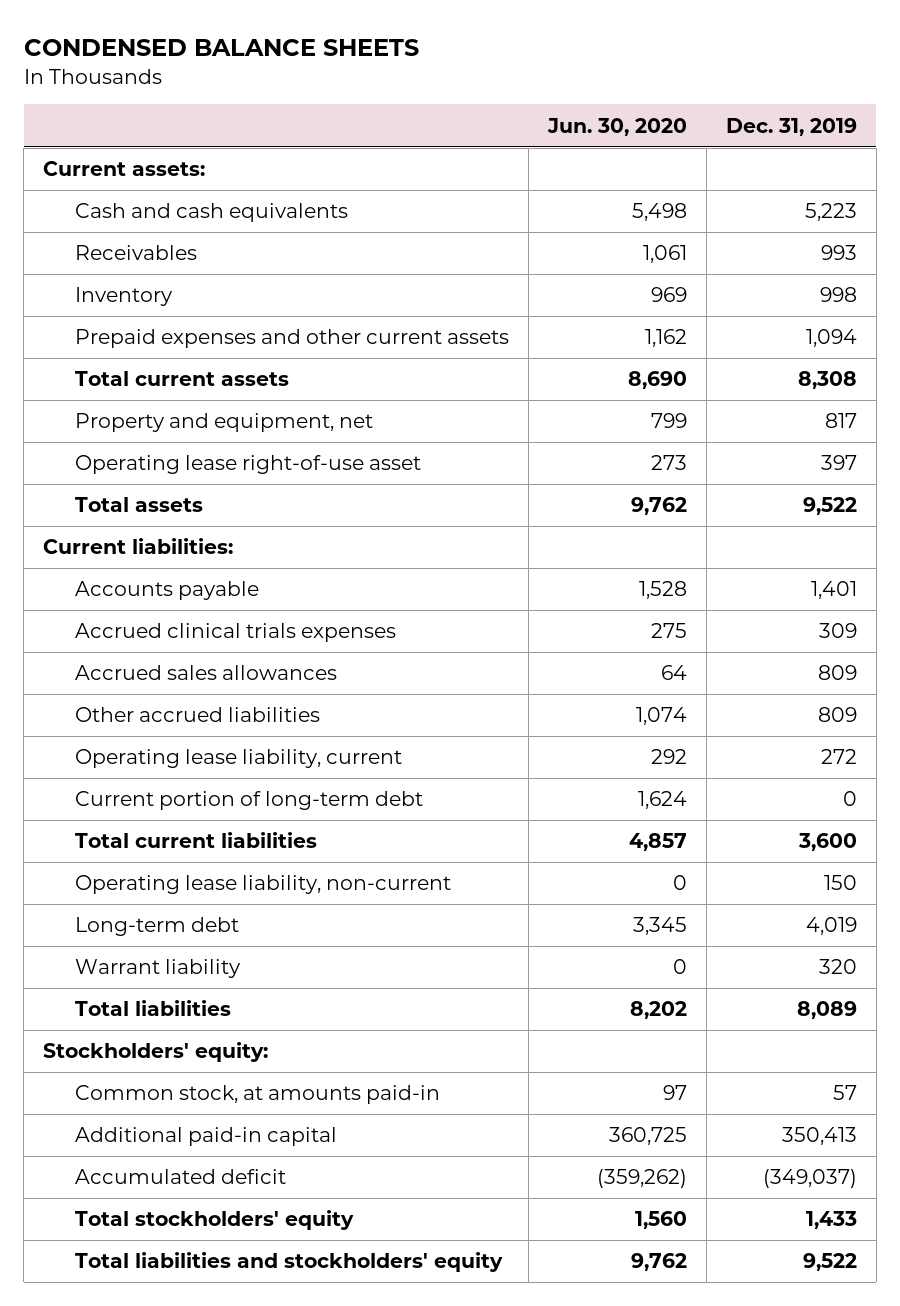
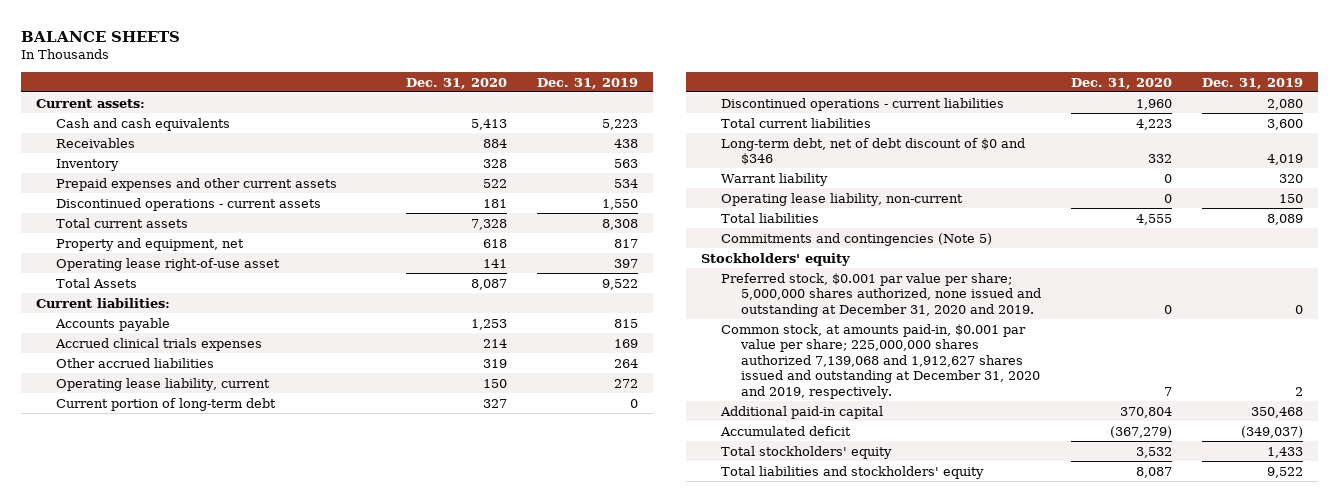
[23,38,419,56] CONDENSED BALANCE SHEETS -> [21,30,181,42] BALANCE SHEETS
[547,117,688,136] Jun. 30, 2020 -> none
none -> [406,77,508,89] Dec. 31, 2020
[821,245,858,261] 993 -> [614,138,639,148] 438
[820,287,858,303] 998 -> [614,158,639,168] 563
[806,329,858,348] 1,094 -> [614,178,639,188] 534
none -> [56,197,322,211] Discontinued operations - current assets
[75,497,204,513] Total assets -> [56,277,138,288] Total Assets
[75,665,338,681] Accrued sales allowances -> none
[811,581,858,600] 1,401 -> [614,318,639,328] 815
[819,623,858,639] 309 -> [614,338,639,348] 169
[818,707,858,723] 809 -> [614,358,639,368] 264
none -> [720,97,1004,111] Discontinued operations - current liabilities
[75,917,240,937] Long-term debt -> [720,137,1025,166] Long-term debt, net of debt discount of $0 and $346
[75,875,452,895] Operating lease liability, non-current -> [720,192,963,206] Operating lease liability, non-current
none -> [720,232,992,246] Commitments and contingencies (Note 5)
[43,1042,269,1063] Stockholders' equity: -> [700,252,850,266] Stockholders' equity
none -> [720,272,1041,317] Preferred stock, $0.001 par value per share; 5,000,000 shares authorized, none issued and outstanding at December 31, 2020 and 2019.
[75,1085,441,1105] Common stock, at amounts paid-in -> [720,323,1040,399] Common stock, at amounts paid-in, $0.001 par value per share; 225,000,000 shares authorized 7,139,068 and 1,912,627 shares issued and outstanding at December 31, 2020 and 2019, respectively.
[833,1085,858,1101] 57 -> [1294,386,1303,396] 2
[782,1127,858,1146] 350,413 -> [1250,406,1303,418] 350,468

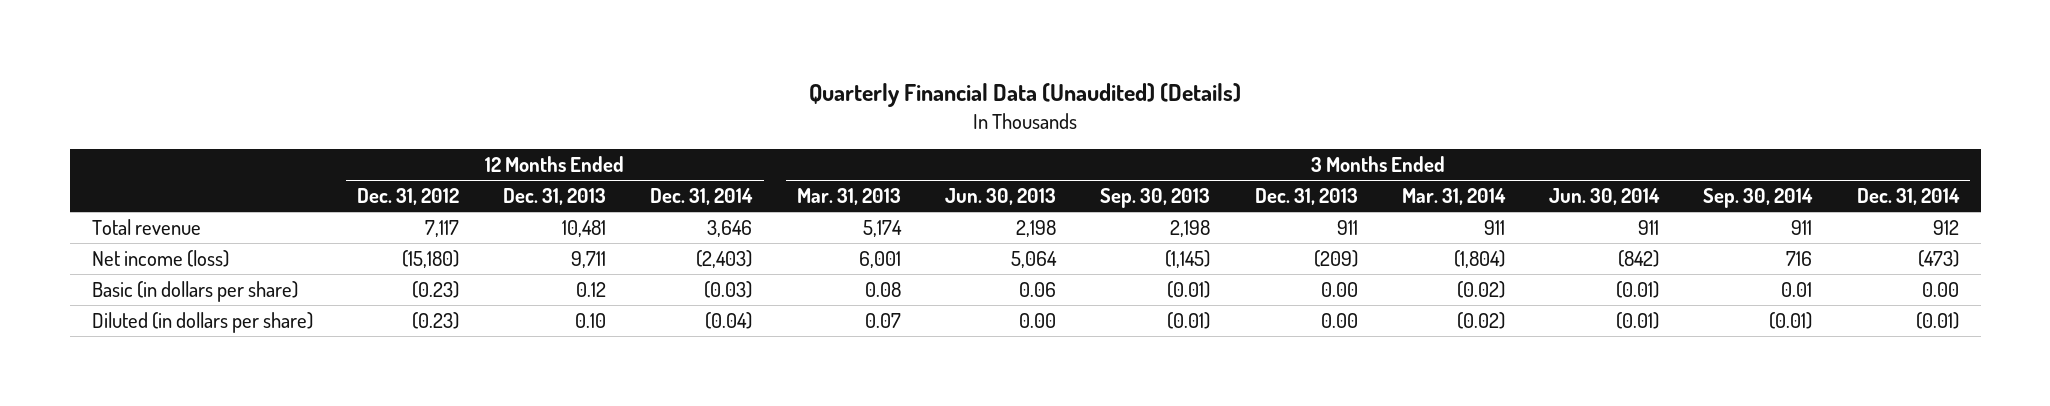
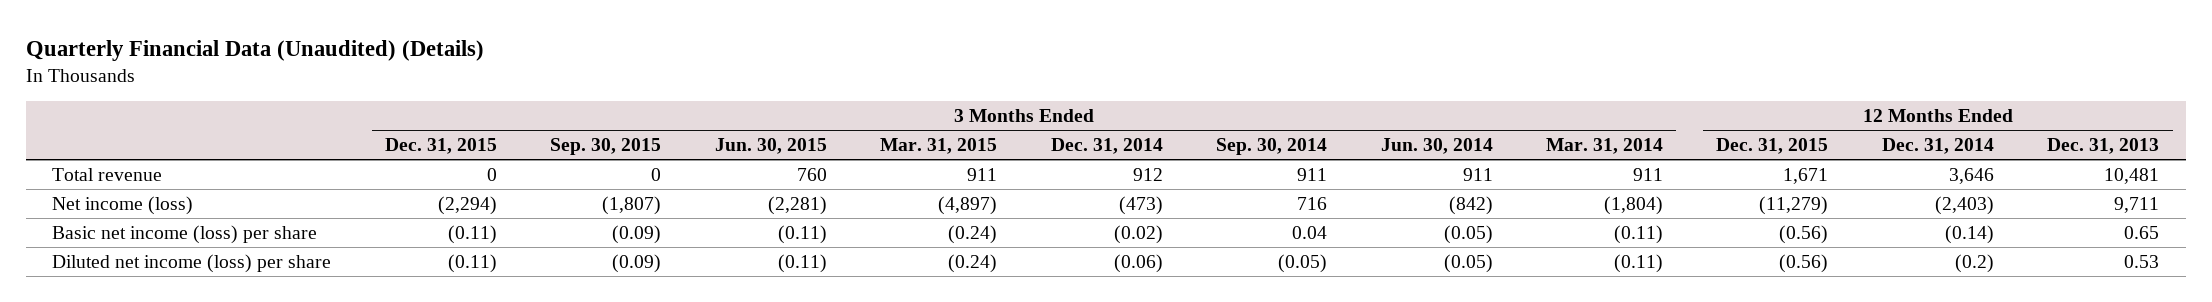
[356,188,459,206] Dec. 31, 2012 -> none
[796,188,901,206] Mar. 31, 2013 -> none
[944,188,1056,206] Jun. 30, 2013 -> none
[1100,188,1211,209] Sep. 30, 2013 -> none
[1254,188,1358,206] Dec. 31, 2013 -> none
none -> [384,138,497,155] Dec. 31, 2015
none -> [550,138,662,156] Sep. 30, 2015
none -> [714,138,827,155] Jun. 30, 2015
none -> [880,138,998,155] Mar. 31, 2015
none -> [1716,138,1829,155] Dec. 31, 2015
[91,280,298,302] Basic (in dollars per share) -> [52,224,318,244] Basic net income (loss) per share
[576,281,607,297] 0.12 -> [2124,225,2160,239] 0.65
[704,280,753,298] (0.03) -> [1944,224,1994,244] (0.14)
[1456,280,1505,298] (0.02) -> [1613,224,1663,244] (0.11)
[1616,280,1660,298] (0.01) -> [1443,224,1493,244] (0.05)
[1781,281,1813,297] 0.01 -> [1292,225,1328,239] 0.04
[1921,281,1959,297] 0.00 -> [1113,224,1163,244] (0.02)
[91,311,313,333] Diluted (in dollars per share) -> [52,253,332,273] Diluted net income (loss) per share
[575,312,607,328] 0.10 -> [2124,254,2160,268] 0.53
[705,311,753,329] (0.04) -> [1954,253,1994,273] (0.2)
[1456,311,1505,329] (0.02) -> [1613,253,1663,273] (0.11)
[1616,311,1660,329] (0.01) -> [1443,253,1493,273] (0.05)
[1769,311,1813,329] (0.01) -> [1278,253,1328,273] (0.05)
[1915,311,1959,329] (0.01) -> [1113,253,1163,273] (0.06)

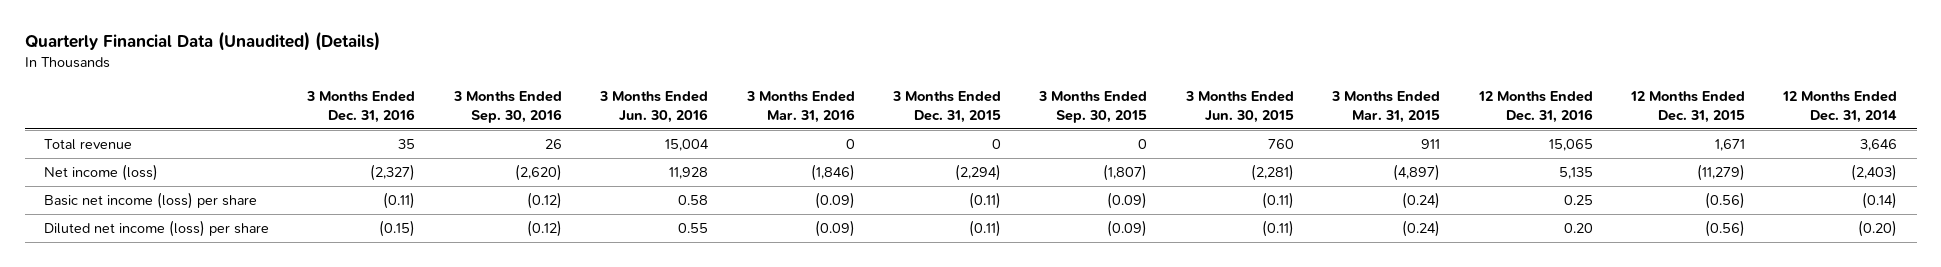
[1050,138,1163,155] Dec. 31, 2014 -> none
[1216,138,1328,156] Sep. 30, 2014 -> none
[1380,138,1493,155] Jun. 30, 2014 -> none
[1545,138,1663,155] Mar. 31, 2014 -> none
[2047,138,2160,155] Dec. 31, 2013 -> none
none -> [306,90,416,123] 3 Months Ended Dec. 31, 2016
none -> [452,90,562,123] 3 Months Ended Sep. 30, 2016
none -> [599,90,709,123] 3 Months Ended Jun. 30, 2016
none -> [745,90,855,123] 3 Months Ended Mar. 31, 2016
none -> [1477,90,1593,123] 12 Months Ended Dec. 31, 2016
[1954,253,1994,273] (0.2) -> [1858,219,1898,237] (0.20)

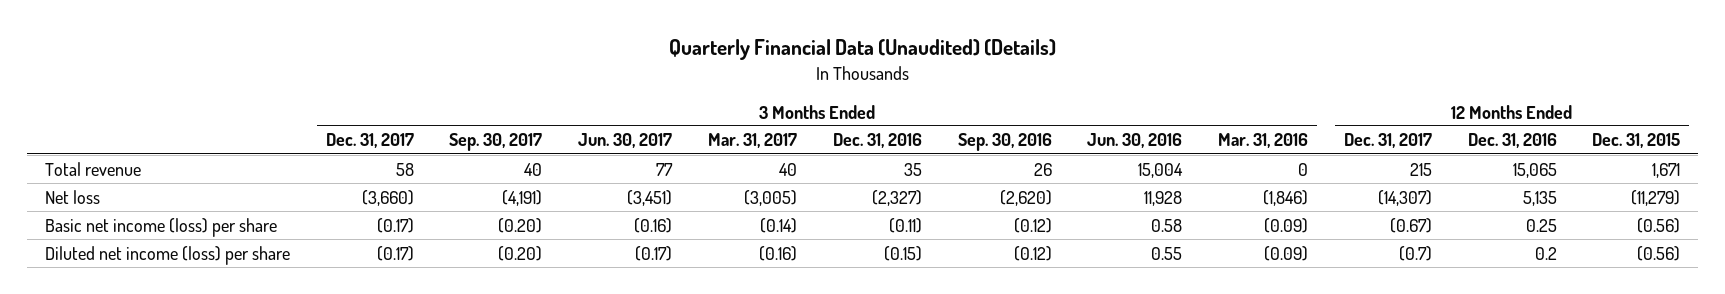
[891,90,1001,123] 3 Months Ended Dec. 31, 2015 -> none
[1038,90,1148,123] 3 Months Ended Sep. 30, 2015 -> none
[1184,90,1294,123] 3 Months Ended Jun. 30, 2015 -> none
[1331,90,1441,123] 3 Months Ended Mar. 31, 2015 -> none
[1782,90,1898,123] 12 Months Ended Dec. 31, 2014 -> none
none -> [325,133,414,149] Dec. 31, 2017
none -> [449,133,543,152] Sep. 30, 2017
none -> [578,133,673,149] Jun. 30, 2017
none -> [707,133,797,149] Mar. 31, 2017
none -> [1343,133,1432,149] Dec. 31, 2017
[43,163,158,181] Net income (loss) -> [44,189,100,204] Net loss
[1563,222,1593,233] 0.20 -> [1534,246,1557,260] 0.2

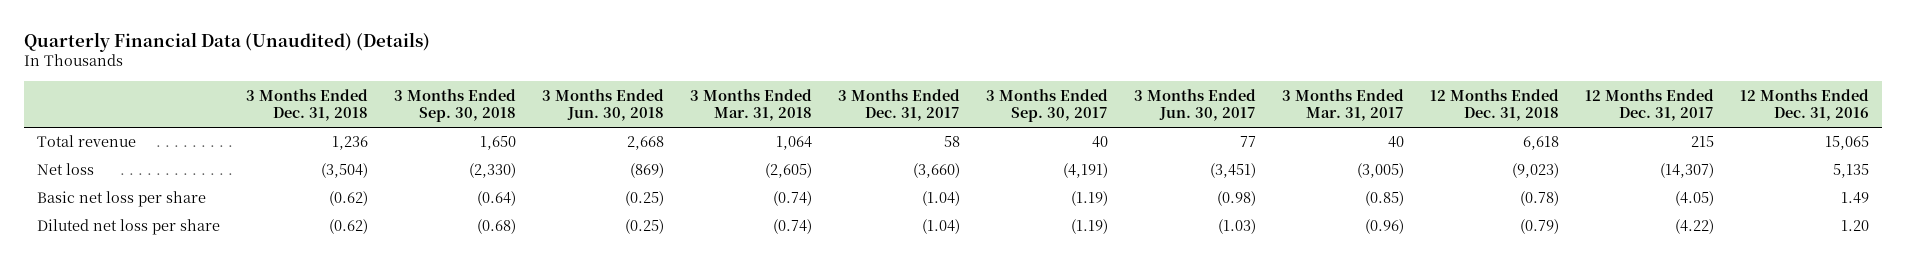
[832,133,922,149] Dec. 31, 2016 -> none
[957,133,1052,152] Sep. 30, 2016 -> none
[1087,133,1183,149] Jun. 30, 2016 -> none
[1218,133,1309,149] Mar. 31, 2016 -> none
[1592,133,1681,149] Dec. 31, 2015 -> none
none -> [245,88,368,122] 3 Months Ended Dec. 31, 2018
none -> [394,88,517,123] 3 Months Ended Sep. 30, 2018
none -> [542,88,665,122] 3 Months Ended Jun. 30, 2018
none -> [690,88,813,122] 3 Months Ended Mar. 31, 2018
none -> [1430,88,1560,122] 12 Months Ended Dec. 31, 2018
[44,217,277,237] Basic net income (loss) per share -> [36,191,206,208] Basic net loss per share
[376,217,414,233] (0.17) -> [922,191,961,207] (1.04)
[498,217,543,233] (0.20) -> [1071,191,1109,207] (1.19)
[634,217,673,233] (0.16) -> [1217,191,1257,207] (0.98)
[759,217,797,233] (0.14) -> [1365,191,1405,207] (0.85)
[1389,217,1432,233] (0.67) -> [1675,191,1715,207] (4.05)
[1525,218,1557,232] 0.25 -> [1841,192,1870,205] 1.49
[44,245,290,265] Diluted net income (loss) per share -> [36,219,220,236] Diluted net loss per share
[376,245,414,261] (0.17) -> [922,219,961,235] (1.04)
[498,245,543,261] (0.20) -> [1071,219,1109,235] (1.19)
[635,245,673,261] (0.17) -> [1218,219,1257,235] (1.03)
[758,245,797,261] (0.16) -> [1365,219,1405,235] (0.96)
[1398,245,1432,261] (0.7) -> [1675,219,1715,235] (4.22)
[1534,246,1557,260] 0.2 -> [1841,220,1870,232] 1.20

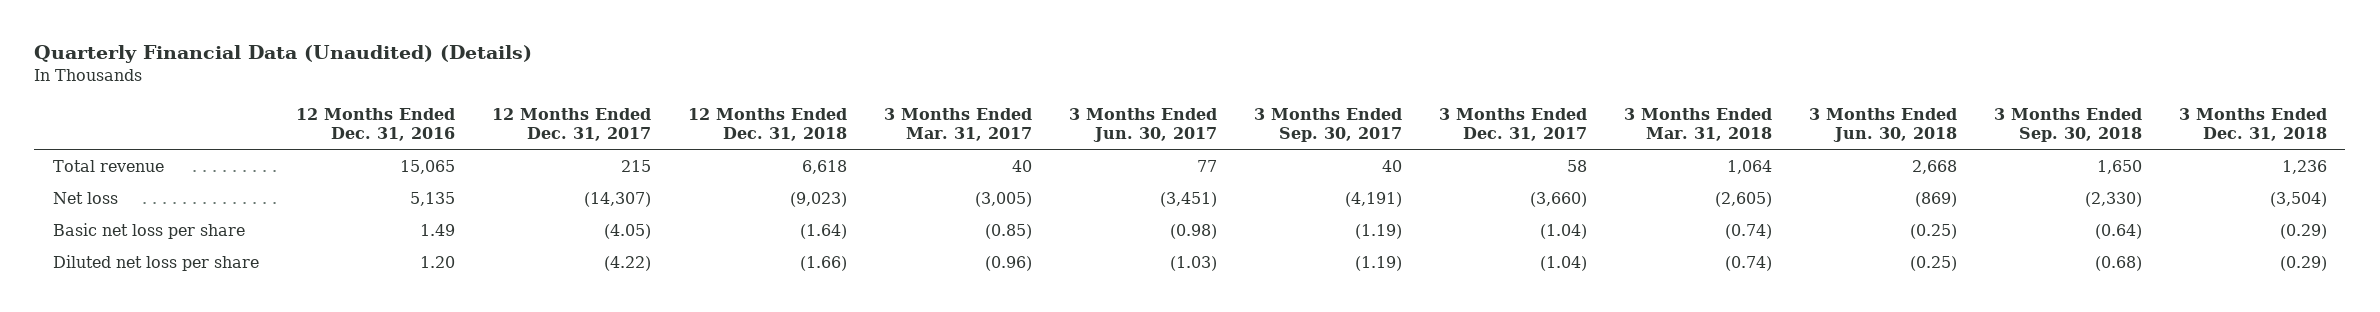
[328,191,368,207] (0.62) -> [2279,224,2327,240] (0.29)
[1520,191,1560,207] (0.78) -> [799,224,847,240] (1.64)
[328,219,368,235] (0.62) -> [2279,256,2327,272] (0.29)
[1520,219,1560,235] (0.79) -> [799,256,847,272] (1.66)

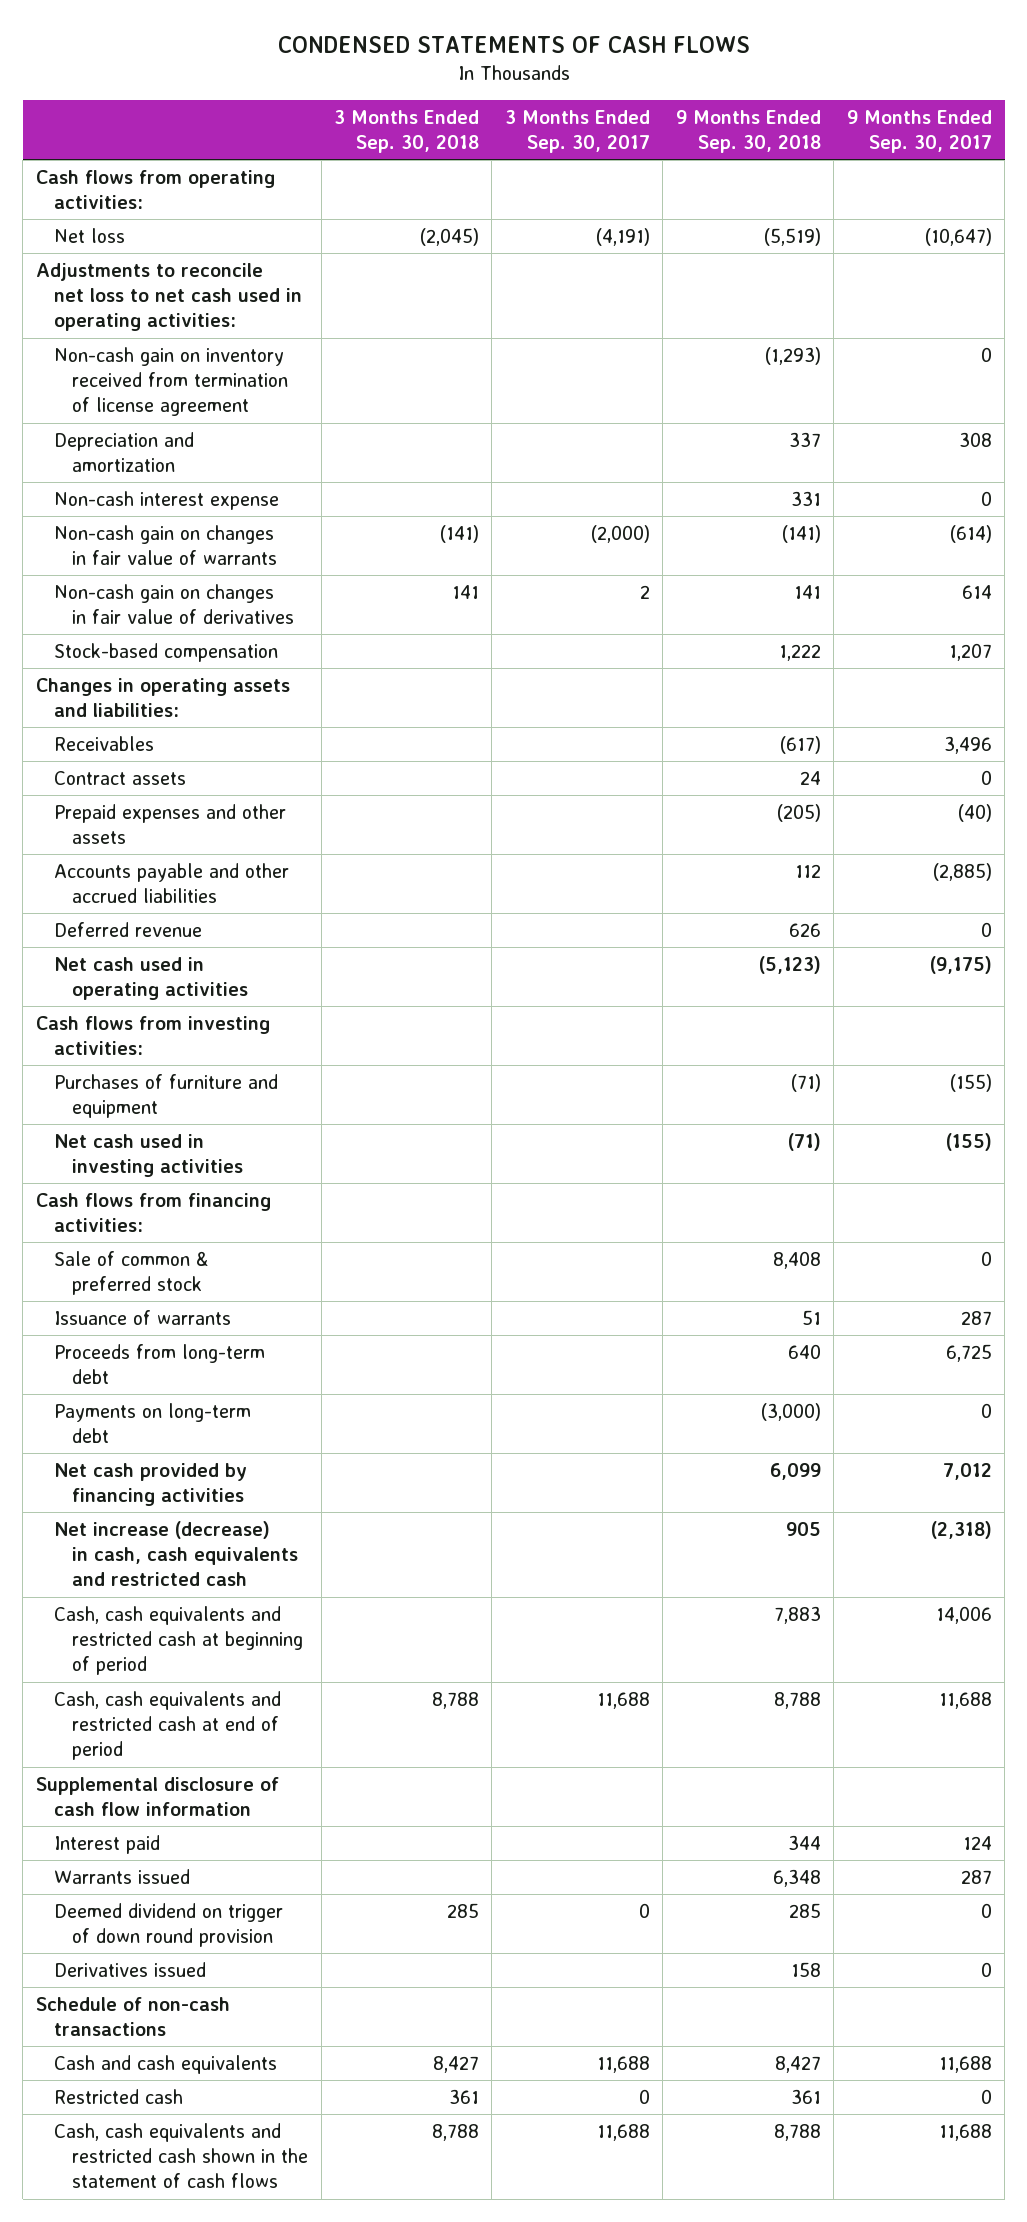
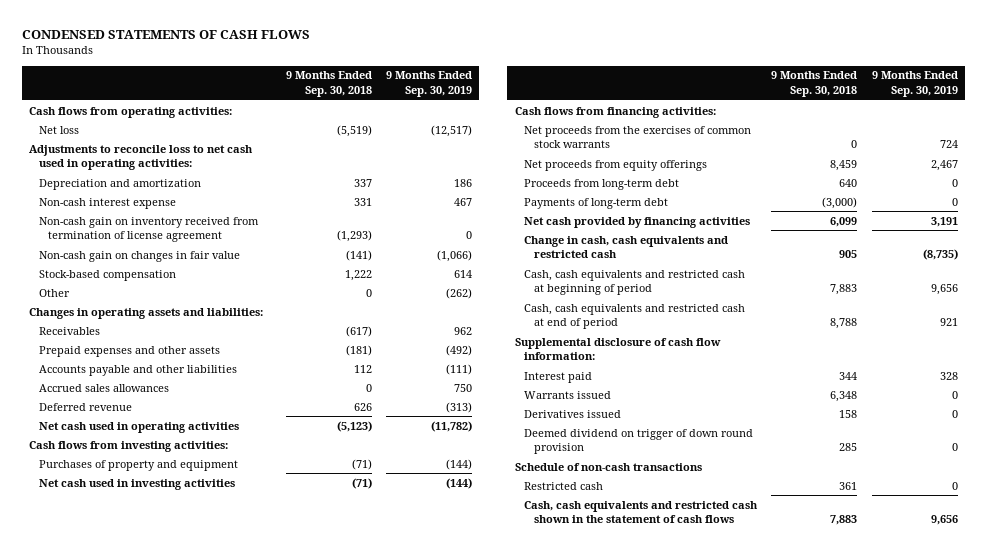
[333,109,479,153] 3 Months Ended Sep. 30, 2018 -> none
[504,109,650,153] 3 Months Ended Sep. 30, 2017 -> none
[846,109,992,153] 9 Months Ended Sep. 30, 2017 -> none
none -> [386,71,473,97] 9 Months Ended Sep. 30, 2019
[35,262,302,332] Adjustments to reconcile net loss to net cash used in operating activities: -> [29,144,254,171] Adjustments to reconcile loss to net cash used in operating activities:
[53,583,295,625] Non-cash gain on changes in fair value of derivatives -> none
[53,346,289,417] Non-cash gain on inventory received from termination of license agreement -> [38,216,259,243] Non-cash gain on inventory received from termination of license agreement
[53,524,278,566] Non-cash gain on changes in fair value of warrants -> [38,250,240,262] Non-cash gain on changes in fair value
none -> [38,288,70,297] Other
[53,770,186,785] Contract assets -> none
[776,803,821,822] (205) -> [345,344,372,356] (181)
[53,862,289,904] Accounts payable and other accrued liabilities -> [38,364,237,376] Accounts payable and other liabilities
none -> [38,383,169,392] Accrued sales allowances
[53,1073,278,1119] Purchases of furniture and equipment -> [38,459,238,471] Purchases of property and equipment
[53,1250,209,1296] Sale of common & preferred stock -> none
[53,1309,231,1325] Issuance of warrants -> none
none -> [524,125,752,149] Net proceeds from the exercises of common stock warrants
none -> [524,159,708,171] Net proceeds from equity offerings
[53,1402,251,1444] Payments on long-term debt -> [524,197,669,209] Payments of long-term debt
[53,1520,299,1587] Net increase (decrease) in cash, cash equivalents and restricted cash -> [524,235,729,259] Change in cash, cash equivalents and restricted cash
[35,1776,279,1817] Supplemental disclosure of cash flow information -> [514,337,721,361] Supplemental disclosure of cash flow information:
[53,1902,283,1948] Deemed dividend on trigger of down round provision -> [524,428,754,455] Deemed dividend on trigger of down round provision
[53,2054,277,2074] Cash and cash equivalents -> none
[773,2123,821,2141] 8,788 -> [830,515,858,526] 7,883

